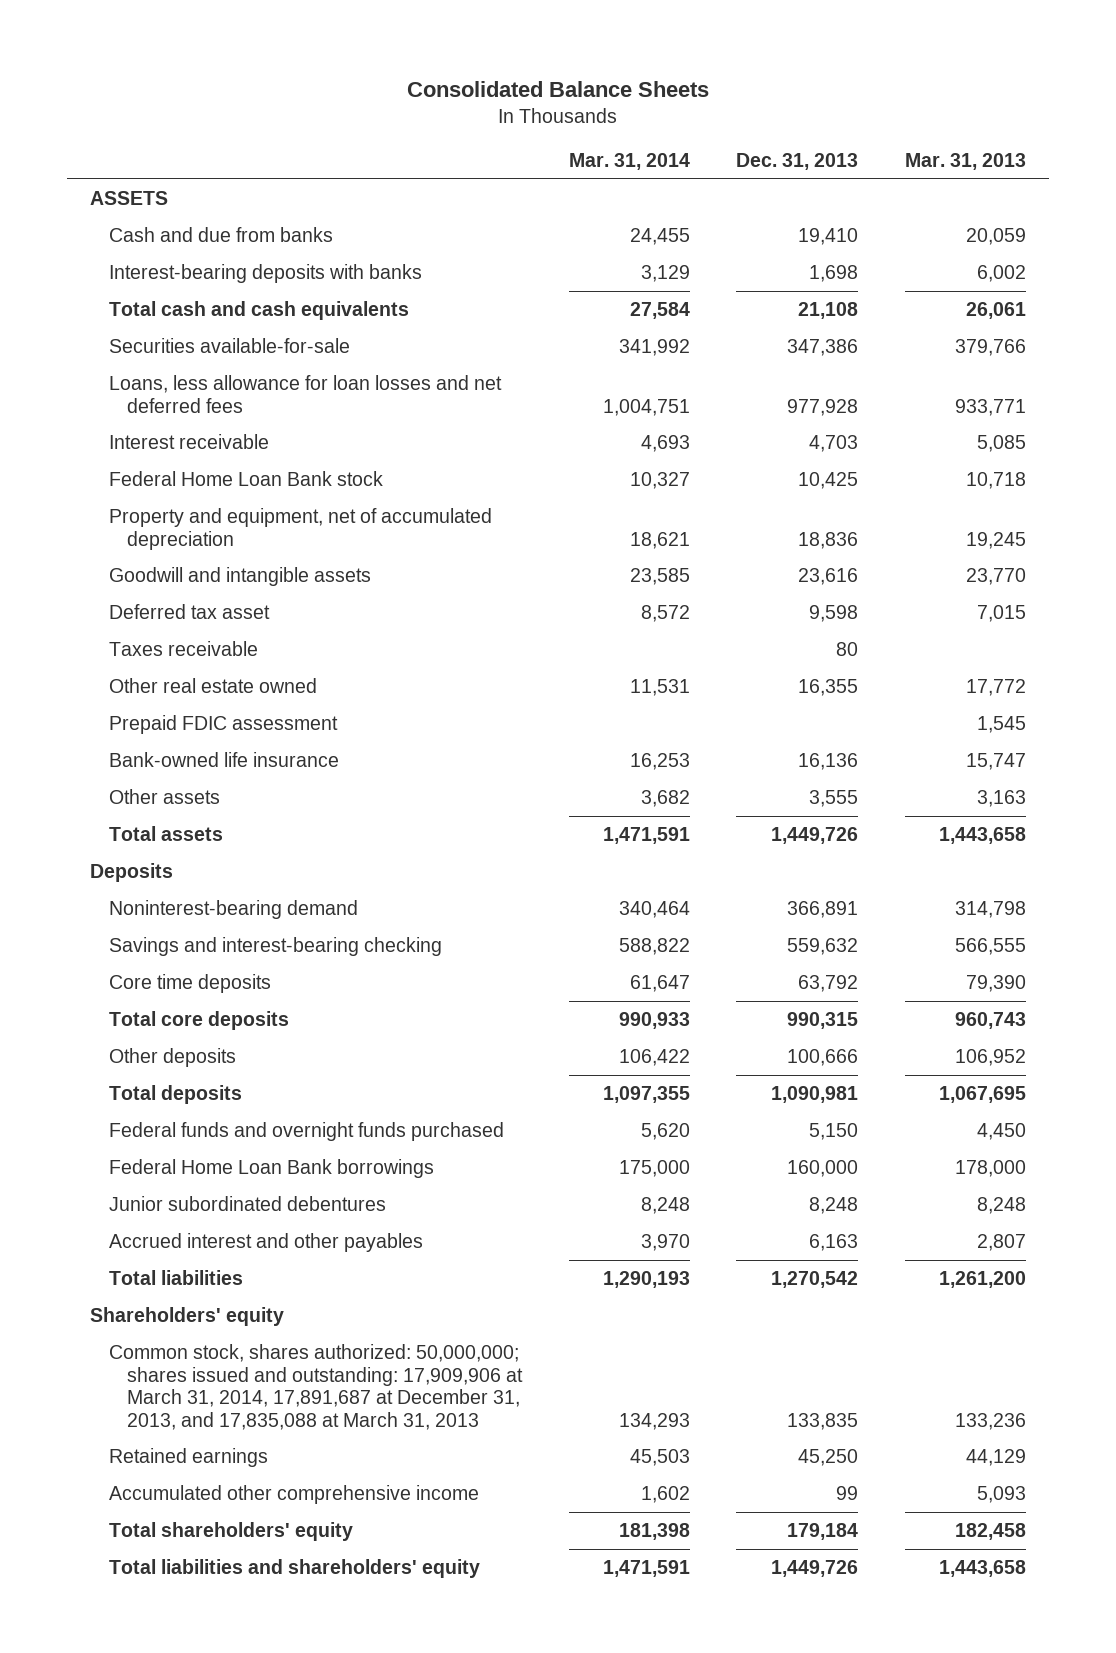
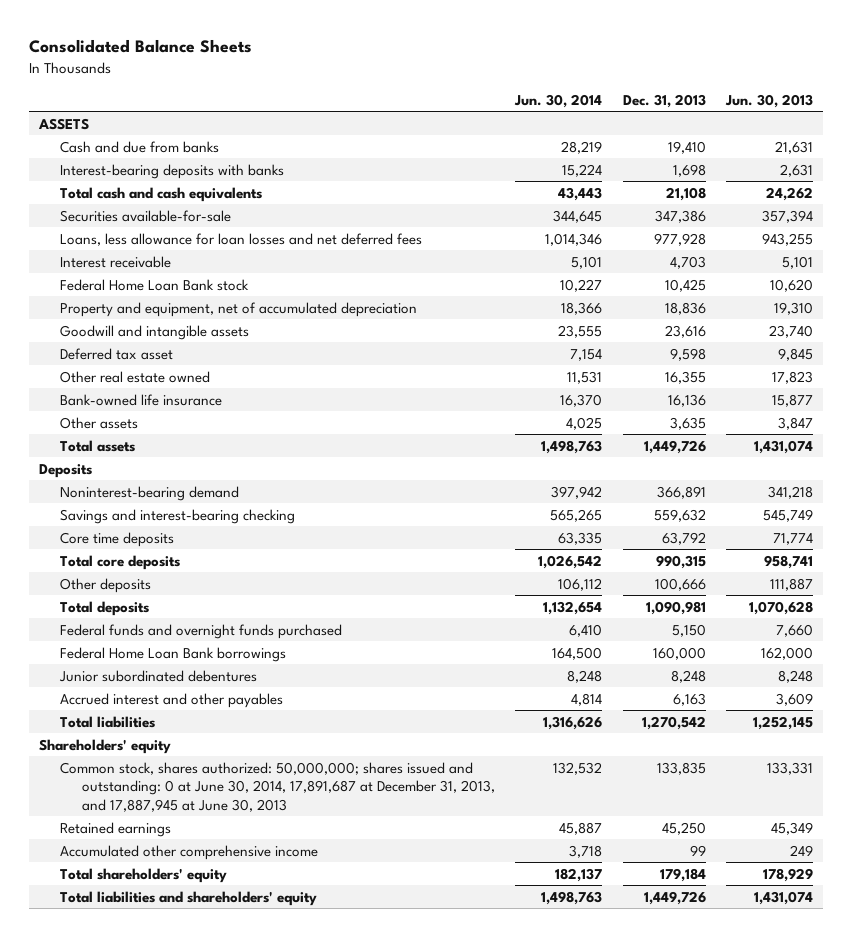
[568,153,690,171] Mar. 31, 2014 -> none
[904,153,1026,171] Mar. 31, 2013 -> none
none -> [514,93,603,108] Jun. 30, 2014
none -> [724,93,813,108] Jun. 30, 2013
[108,641,258,657] Taxes receivable -> none
[108,715,338,735] Prepaid FDIC assessment -> none
[809,790,859,808] 3,555 -> [669,416,706,430] 3,635
[108,1344,524,1430] Common stock, shares authorized: 50,000,000; shares issued and outstanding: 17,909,906 at March 31, 2014, 17,891,687 at December 31, 2013, and 17,835,088 at March 31, 2013 -> [60,761,495,812] Common stock, shares authorized: 50,000,000; shares issued and outstanding: 0 at June 30, 2014, 17,891,687 at December 31, 2013, and 17,887,945 at June 30, 2013

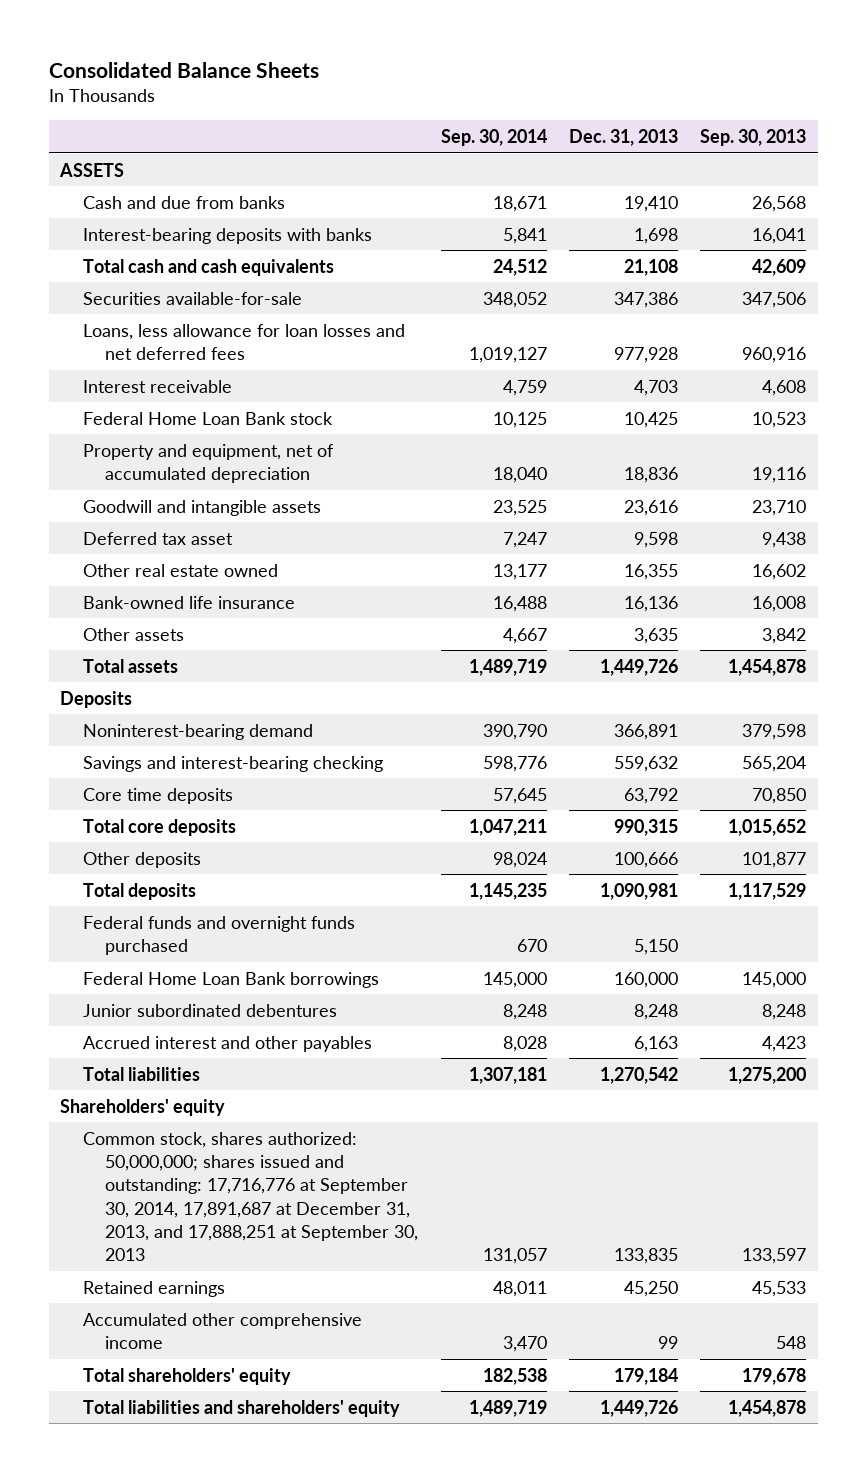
[514,93,603,108] Jun. 30, 2014 -> none
[724,93,813,108] Jun. 30, 2013 -> none
none -> [440,129,547,147] Sep. 30, 2014
none -> [700,129,807,147] Sep. 30, 2013
[60,761,495,812] Common stock, shares authorized: 50,000,000; shares issued and outstanding: 0 at June 30, 2014, 17,891,687 at December 31, 2013, and 17,887,945 at June 30, 2013 -> [82,1131,419,1262] Common stock, shares authorized: 50,000,000; shares issued and outstanding: 17,716,776 at September 30, 2014, 17,891,687 at December 31, 2013, and 17,888,251 at September 30, 2013

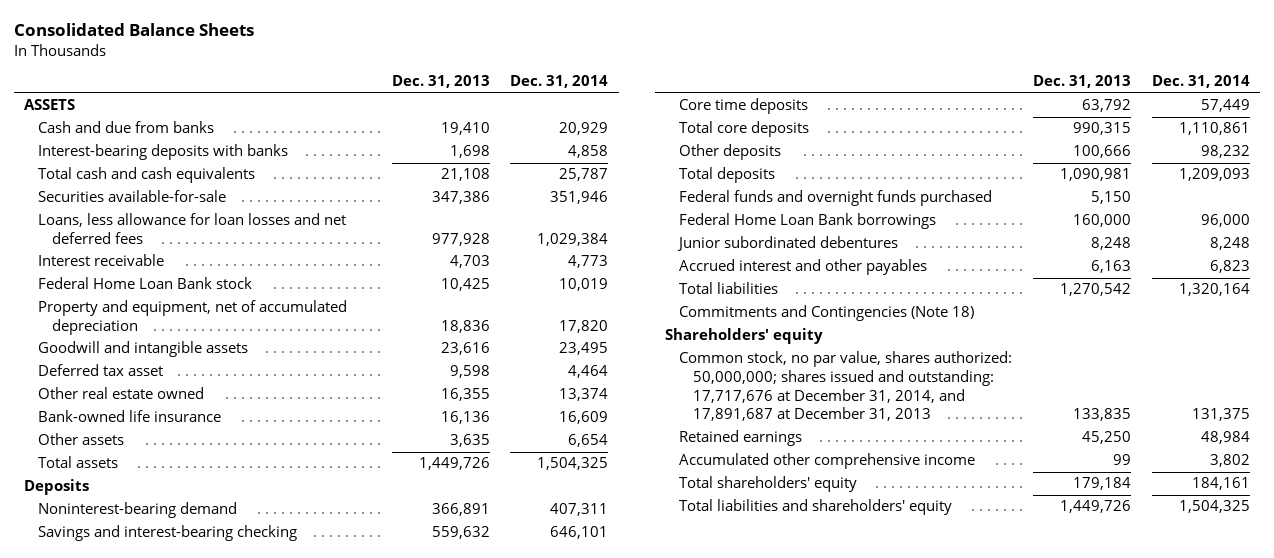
[440,129,547,147] Sep. 30, 2014 -> none
[700,129,807,147] Sep. 30, 2013 -> none
none -> [510,75,609,89] Dec. 31, 2014
none -> [679,305,975,322] Commitments and Contingencies (Note 18)
[82,1131,419,1262] Common stock, shares authorized: 50,000,000; shares issued and outstanding: 17,716,776 at September 30, 2014, 17,891,687 at December 31, 2013, and 17,888,251 at September 30, 2013 -> [679,351,1013,422] Common stock, no par value, shares authorized: 50,000,000; shares issued and outstanding: 17,717,676 at December 31, 2014, and 17,891,687 at December 31, 2013

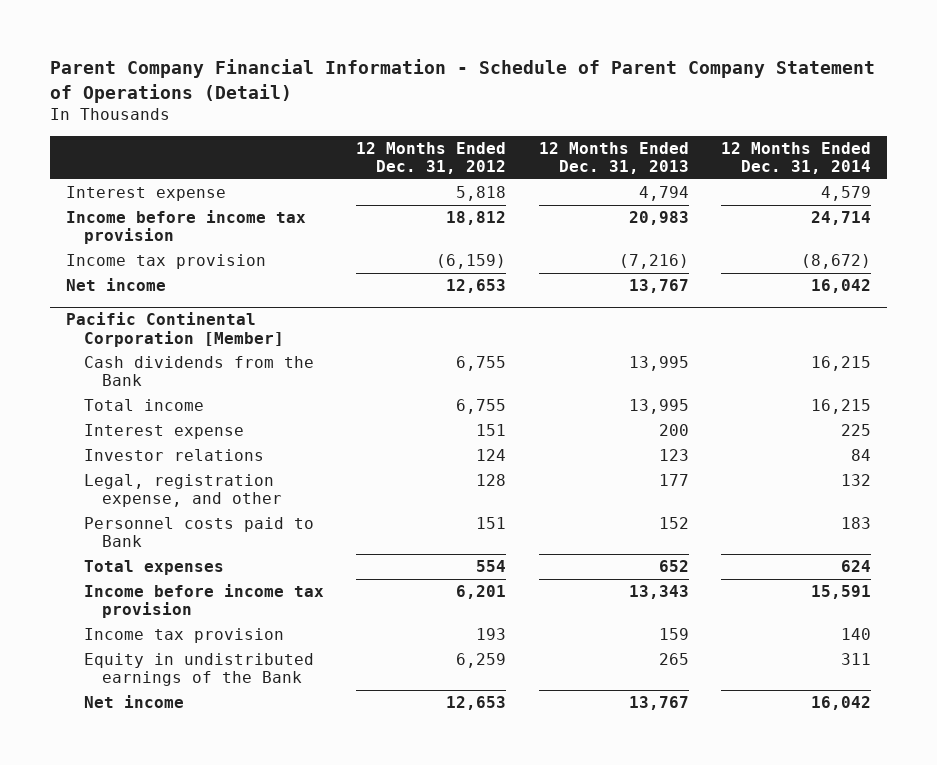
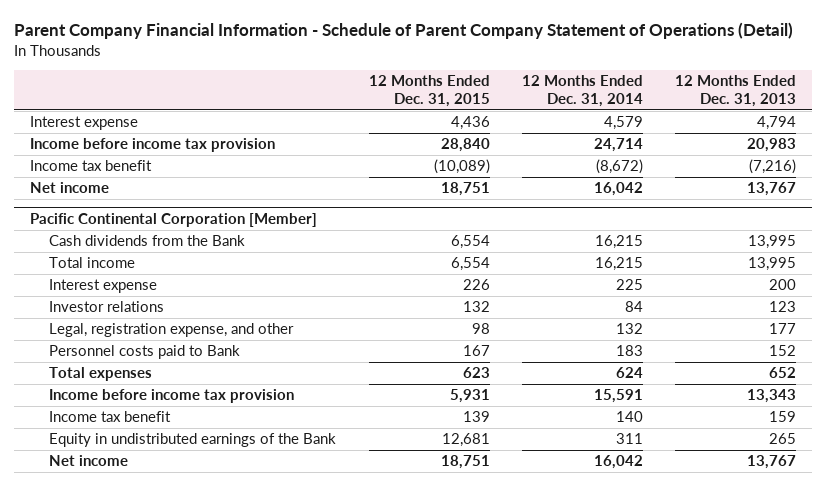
[356,142,507,175] 12 Months Ended Dec. 31, 2012 -> none
none -> [368,75,490,107] 12 Months Ended Dec. 31, 2015
[66,254,267,270] Income tax provision -> [30,160,153,172] Income tax benefit
[83,628,284,644] Income tax provision -> [49,411,172,423] Income tax benefit

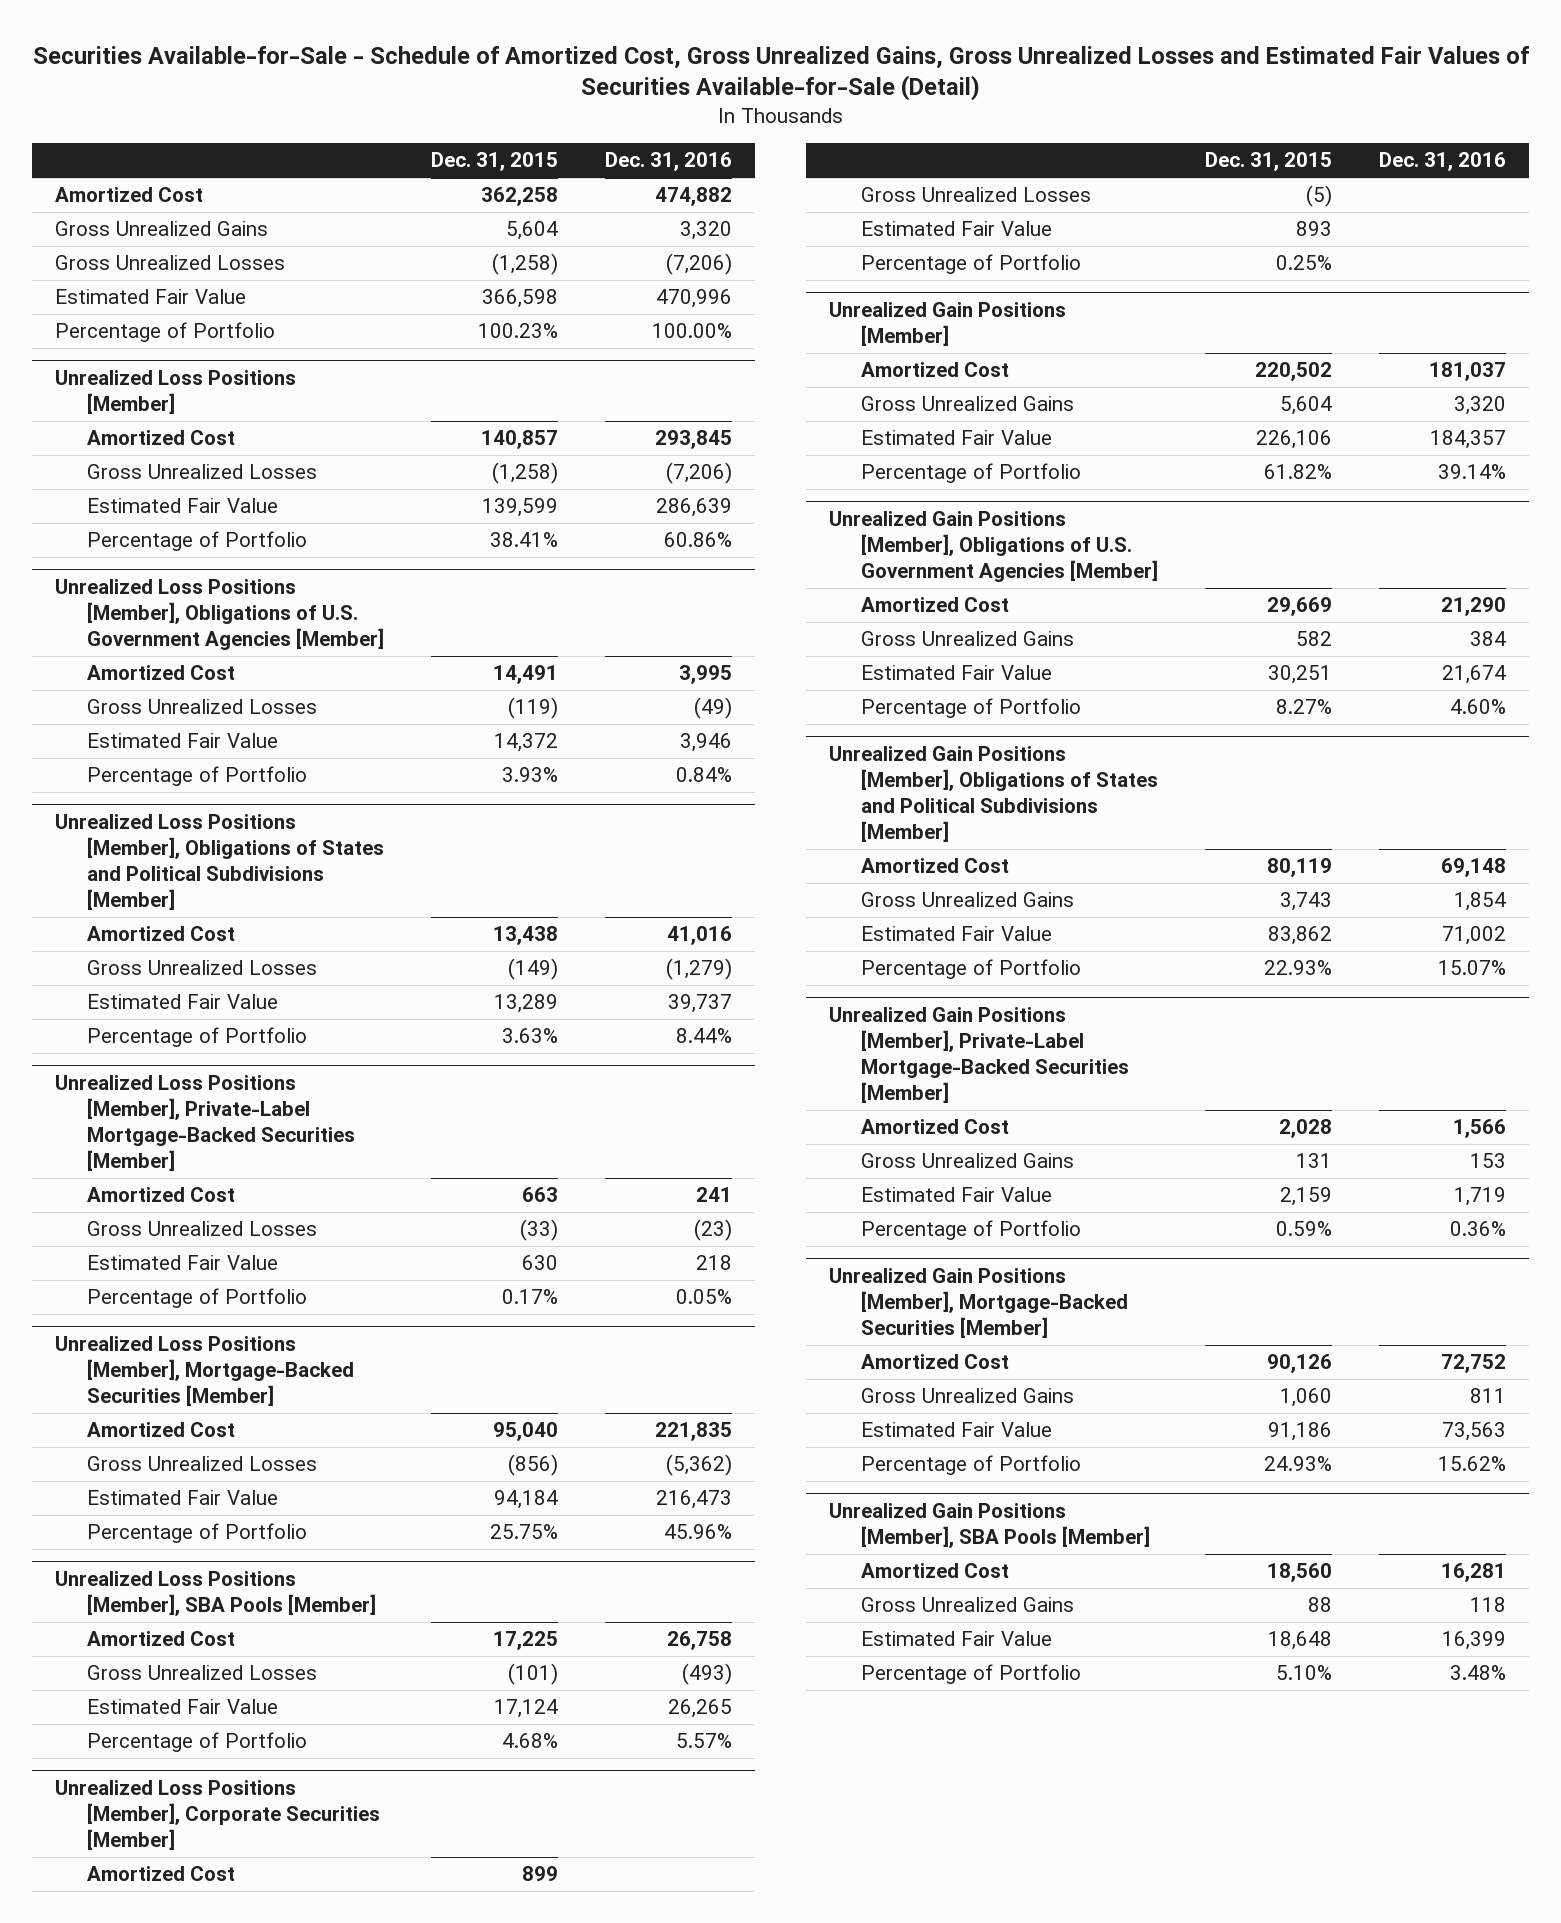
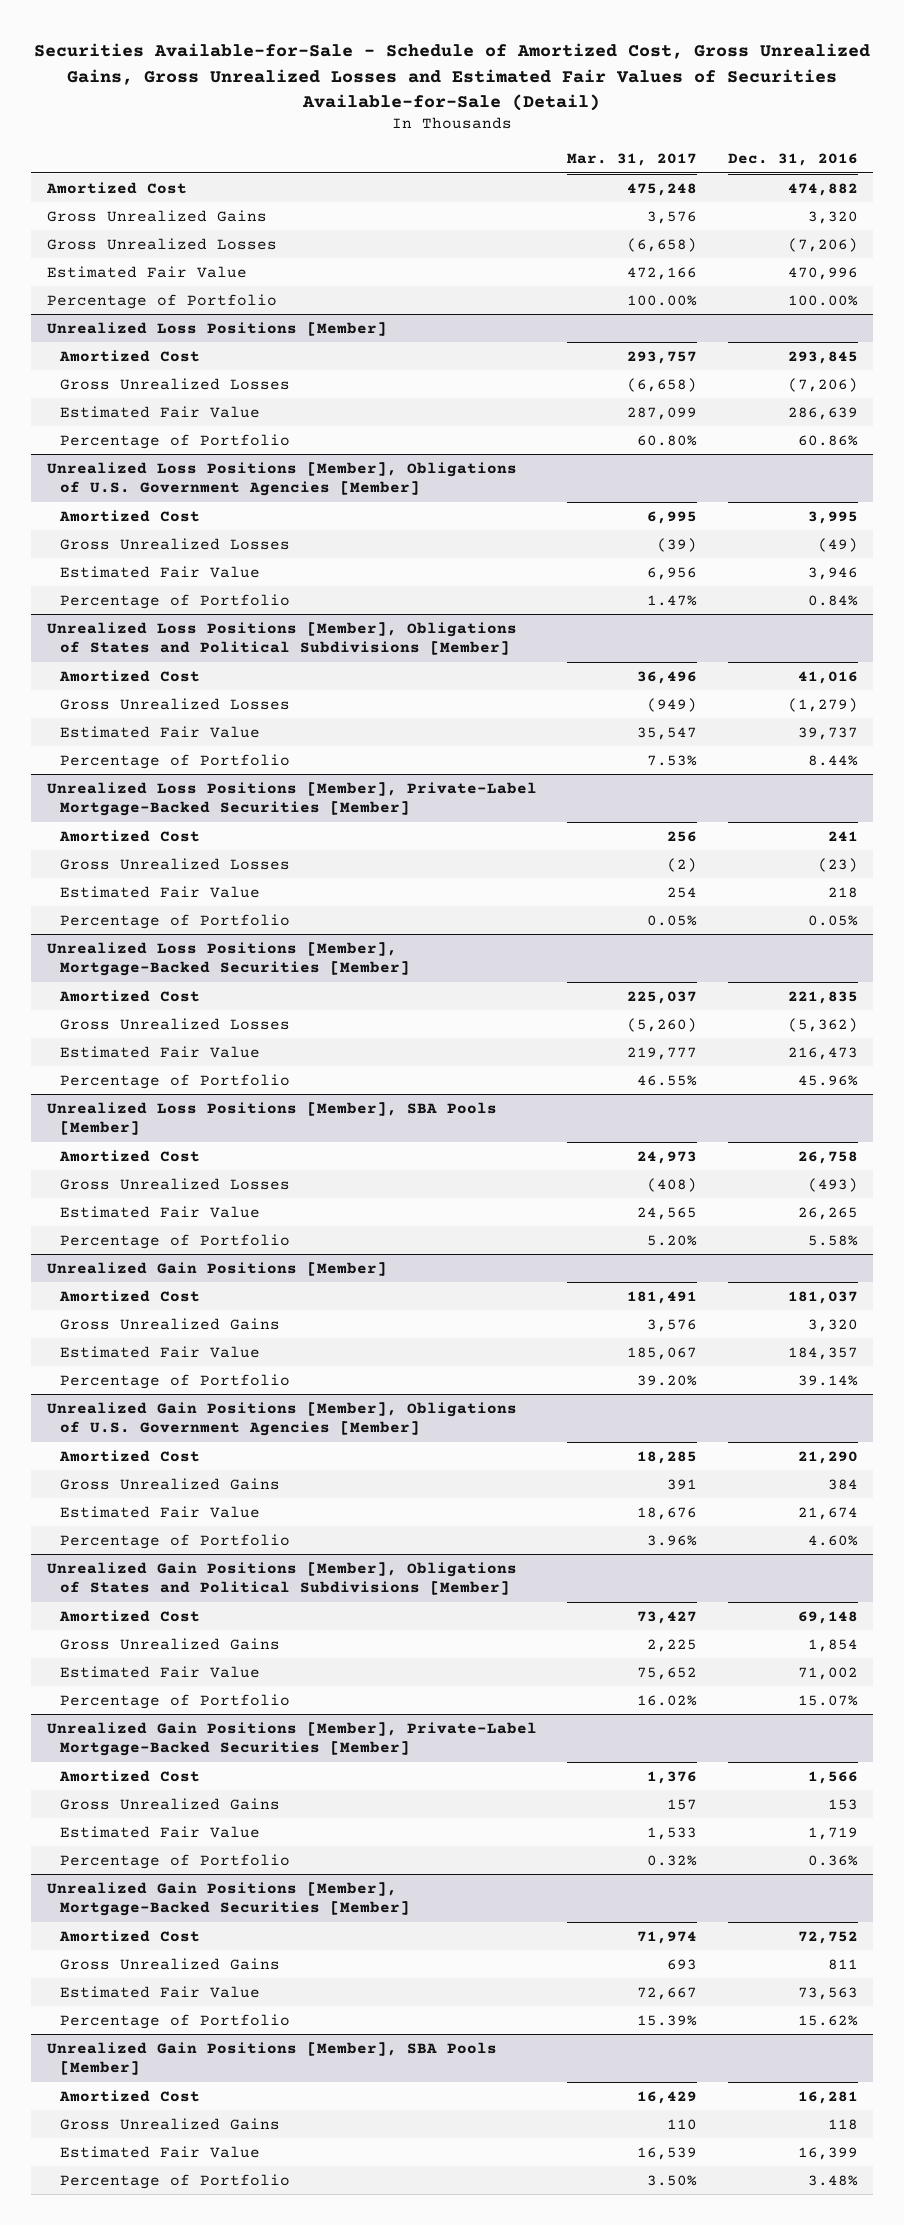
[431,152,559,172] Dec. 31, 2015 -> none
none -> [567,153,698,167] Mar. 31, 2017
[55,1780,381,1851] Unrealized Loss Positions [Member], Corporate Securities [Member] -> none
[87,1866,236,1882] Amortized Cost -> none
[861,187,1092,203] Gross Unrealized Losses -> none
[861,221,1053,237] Estimated Fair Value -> none
[861,254,1082,275] Percentage of Portfolio -> none
[675,1733,732,1749] 5.57% -> [807,1234,858,1246] 5.58%

